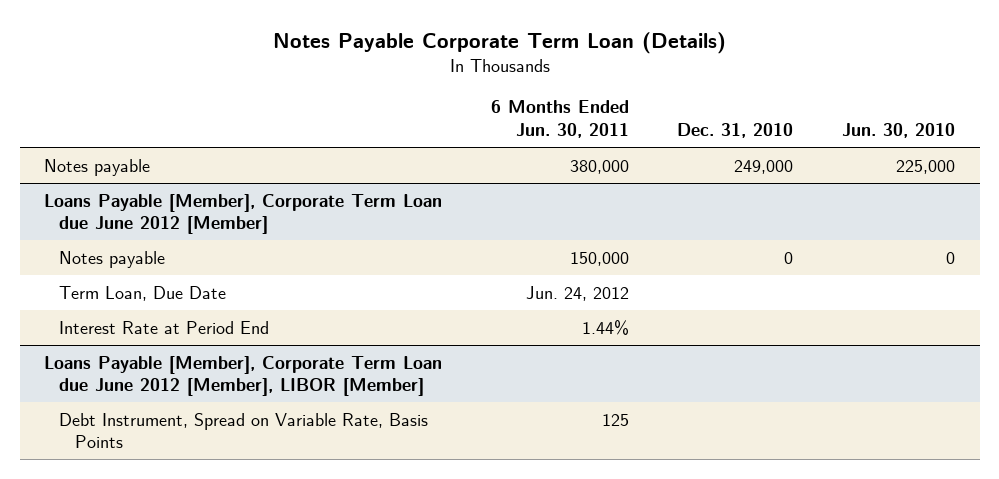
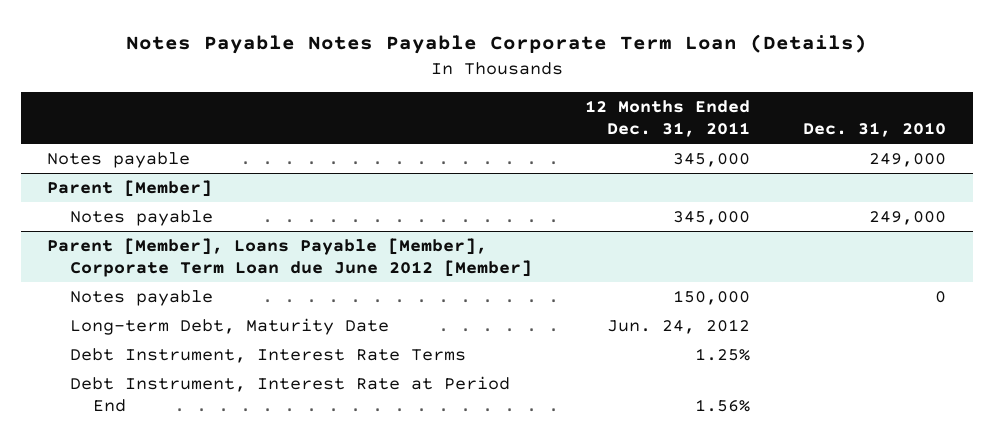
[272,31,726,54] Notes Payable Corporate Term Loan (Details) -> [125,34,867,55] Notes Payable Notes Payable Corporate Term Loan (Details)
[490,100,629,138] 6 Months Ended Jun. 30, 2011 -> none
[842,122,956,138] Jun. 30, 2010 -> none
none -> [585,99,751,138] 12 Months Ended Dec. 31, 2011
none -> [47,179,213,197] Parent [Member]
none -> [70,209,214,226] Notes payable
[43,193,442,235] Loans Payable [Member], Corporate Term Loan due June 2012 [Member] -> [47,237,533,278] Parent [Member], Loans Payable [Member], Corporate Term Loan due June 2012 [Member]
[43,355,442,397] Loans Payable [Member], Corporate Term Loan due June 2012 [Member], LIBOR [Member] -> none
[59,412,429,449] Debt Instrument, Spread on Variable Rate, Basis Points -> none
[59,285,227,301] Term Loan, Due Date -> [70,317,390,335] Long-term Debt, Maturity Date
none -> [70,347,467,363] Debt Instrument, Interest Rate Terms
[59,320,270,334] Interest Rate at Period End -> [70,375,511,413] Debt Instrument, Interest Rate at Period End

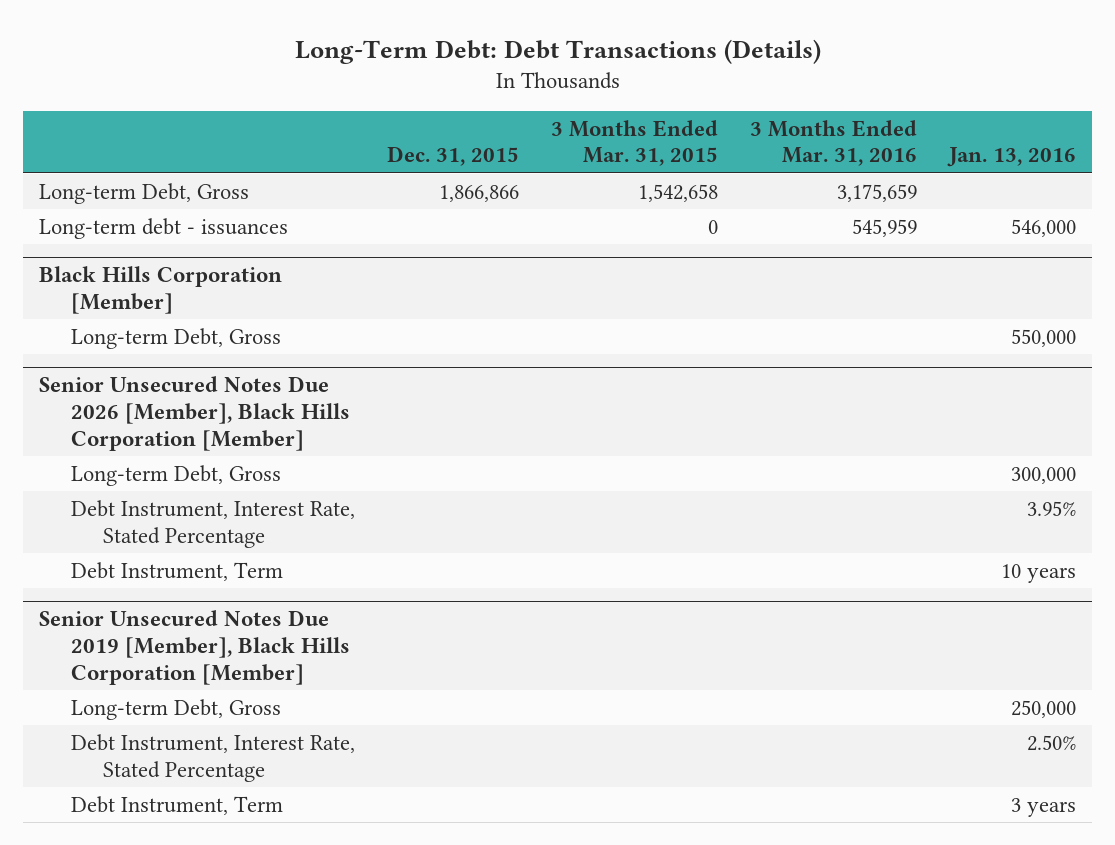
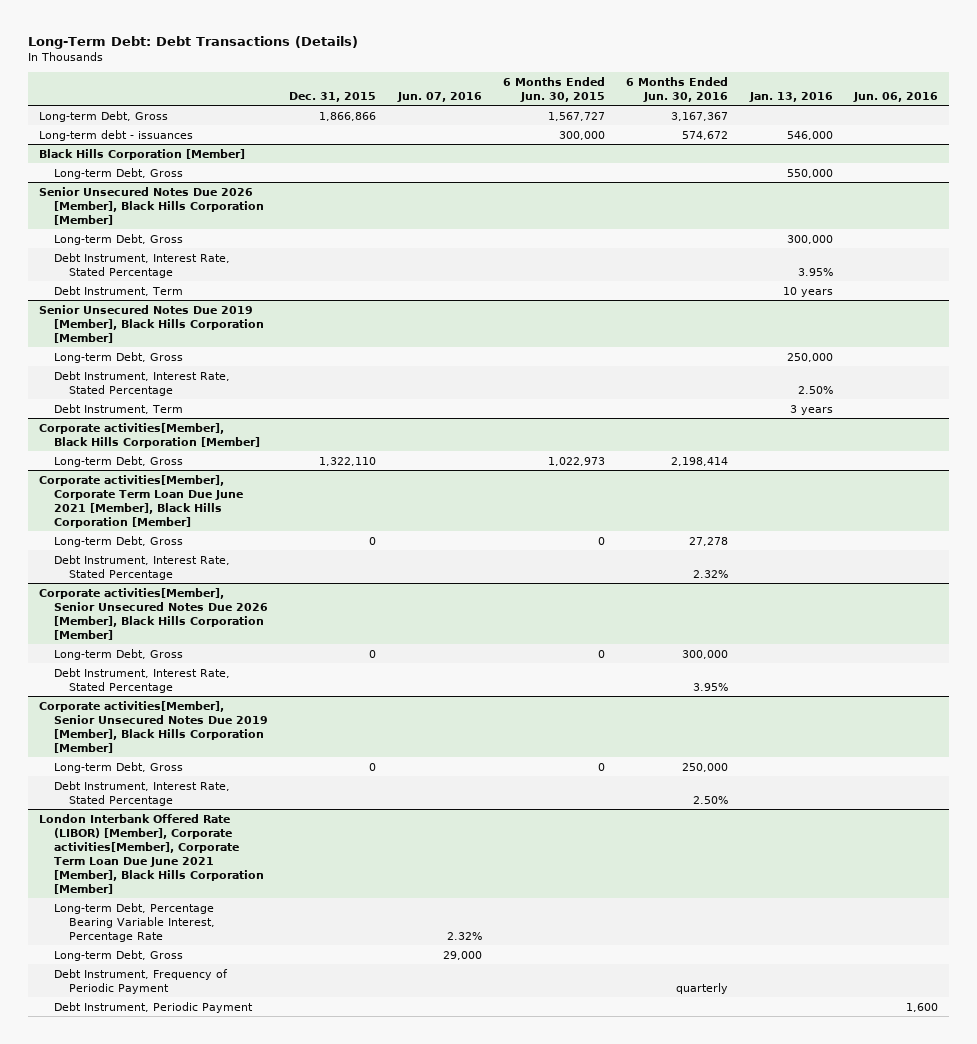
[551,119,719,167] 3 Months Ended Mar. 31, 2015 -> none
[750,119,918,167] 3 Months Ended Mar. 31, 2016 -> none
none -> [396,91,482,102] Jun. 07, 2016
none -> [503,76,606,102] 6 Months Ended Jun. 30, 2015
none -> [626,76,729,102] 6 Months Ended Jun. 30, 2016
none -> [853,91,939,102] Jun. 06, 2016
none -> [38,422,260,448] Corporate activities[Member], Black Hills Corporation [Member]
none -> [53,455,183,467] Long-term Debt, Gross
none -> [38,474,243,528] Corporate activities[Member], Corporate Term Loan Due June 2021 [Member], Black Hills Corporation [Member]
none -> [53,535,183,547] Long-term Debt, Gross
none -> [53,554,230,580] Debt Instrument, Interest Rate, Stated Percentage
none -> [38,587,268,640] Corporate activities[Member], Senior Unsecured Notes Due 2026 [Member], Black Hills Corporation [Member]
none -> [53,648,183,660] Long-term Debt, Gross
none -> [53,667,230,693] Debt Instrument, Interest Rate, Stated Percentage
none -> [38,700,268,753] Corporate activities[Member], Senior Unsecured Notes Due 2019 [Member], Black Hills Corporation [Member]
none -> [53,761,183,773] Long-term Debt, Gross
none -> [53,780,230,806] Debt Instrument, Interest Rate, Stated Percentage
none -> [38,813,264,894] London Interbank Offered Rate (LIBOR) [Member], Corporate activities[Member], Corporate Term Loan Due June 2021 [Member], Black Hills Corporation [Member]
none -> [53,902,216,942] Long-term Debt, Percentage Bearing Variable Interest, Percentage Rate
none -> [53,949,183,961] Long-term Debt, Gross
none -> [53,968,228,994] Debt Instrument, Frequency of Periodic Payment
none -> [53,1001,253,1013] Debt Instrument, Periodic Payment

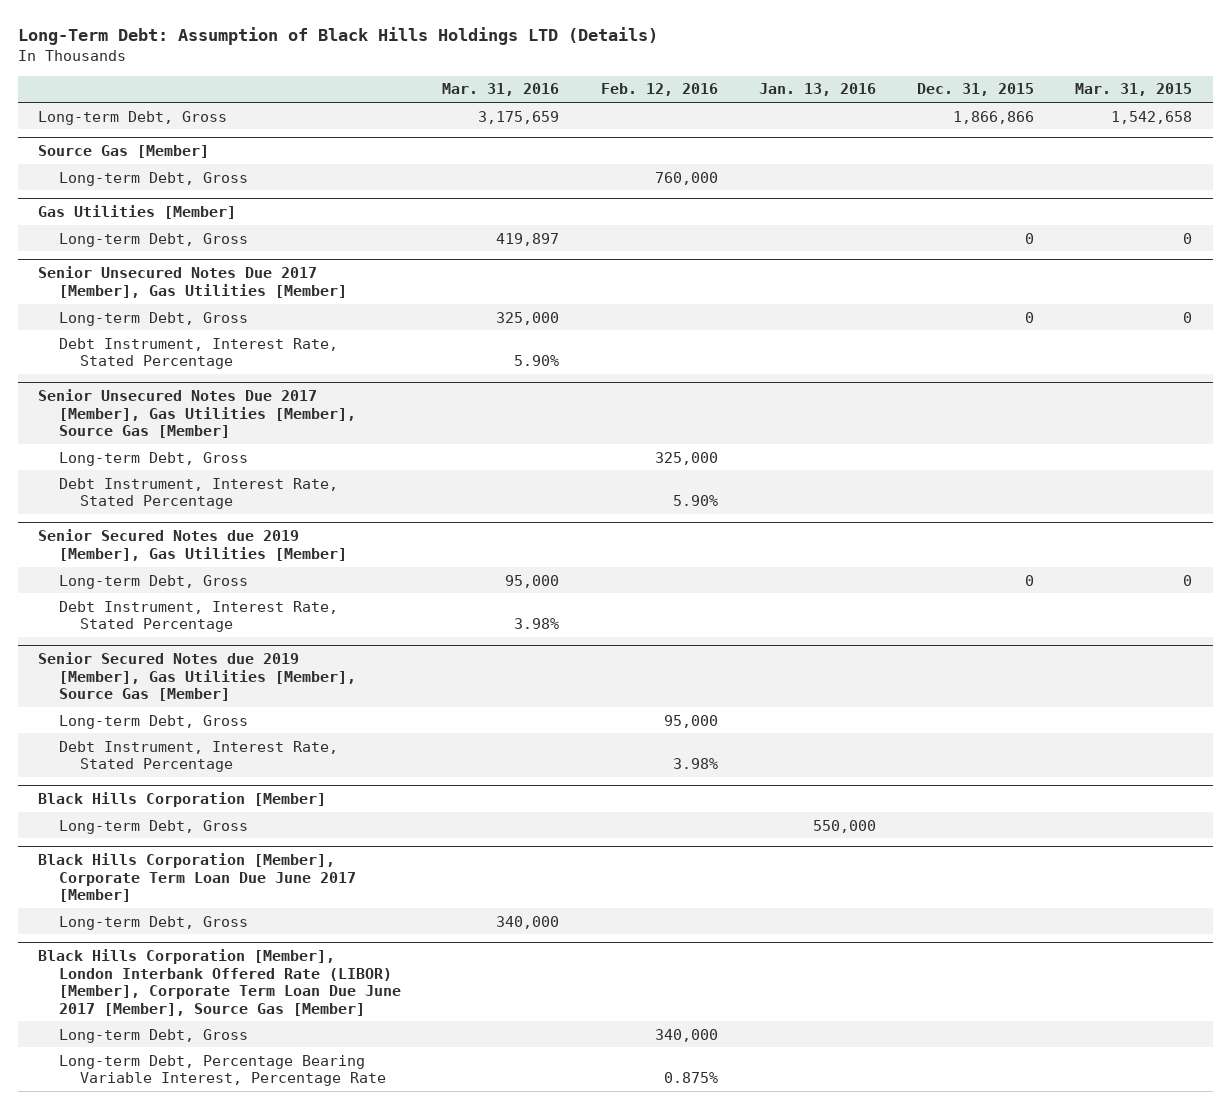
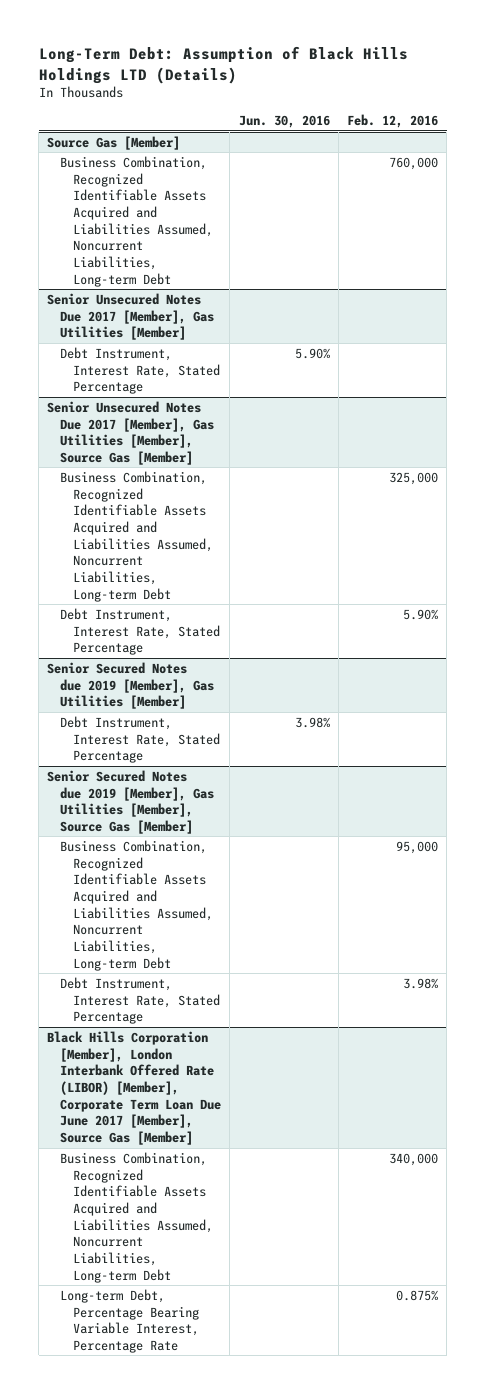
[442,83,560,97] Mar. 31, 2016 -> none
[758,83,876,97] Jan. 13, 2016 -> none
[916,83,1034,97] Dec. 31, 2015 -> none
[1075,83,1193,97] Mar. 31, 2015 -> none
none -> [238,115,330,129] Jun. 30, 2016
[38,110,228,125] Long-term Debt, Gross -> none
[59,171,249,186] Long-term Debt, Gross -> none
[38,205,237,220] Gas Utilities [Member] -> none
[59,232,249,247] Long-term Debt, Gross -> none
none -> [60,155,214,287] Business Combination, Recognized Identifiable Assets Acquired and Liabilities Assumed, Noncurrent Liabilities, Long-term Debt
[59,311,249,326] Long-term Debt, Gross -> none
[59,451,249,466] Long-term Debt, Gross -> [60,470,214,602] Business Combination, Recognized Identifiable Assets Acquired and Liabilities Assumed, Noncurrent Liabilities, Long-term Debt
[59,574,249,589] Long-term Debt, Gross -> none
[59,714,249,729] Long-term Debt, Gross -> none
none -> [60,839,214,971] Business Combination, Recognized Identifiable Assets Acquired and Liabilities Assumed, Noncurrent Liabilities, Long-term Debt
[38,792,327,808] Black Hills Corporation [Member] -> none
[59,819,249,834] Long-term Debt, Gross -> none
[38,853,357,903] Black Hills Corporation [Member], Corporate Term Loan Due June 2017 [Member] -> none
[59,915,249,930] Long-term Debt, Gross -> none
[59,1028,249,1043] Long-term Debt, Gross -> none
none -> [60,1151,214,1283] Business Combination, Recognized Identifiable Assets Acquired and Liabilities Assumed, Noncurrent Liabilities, Long-term Debt

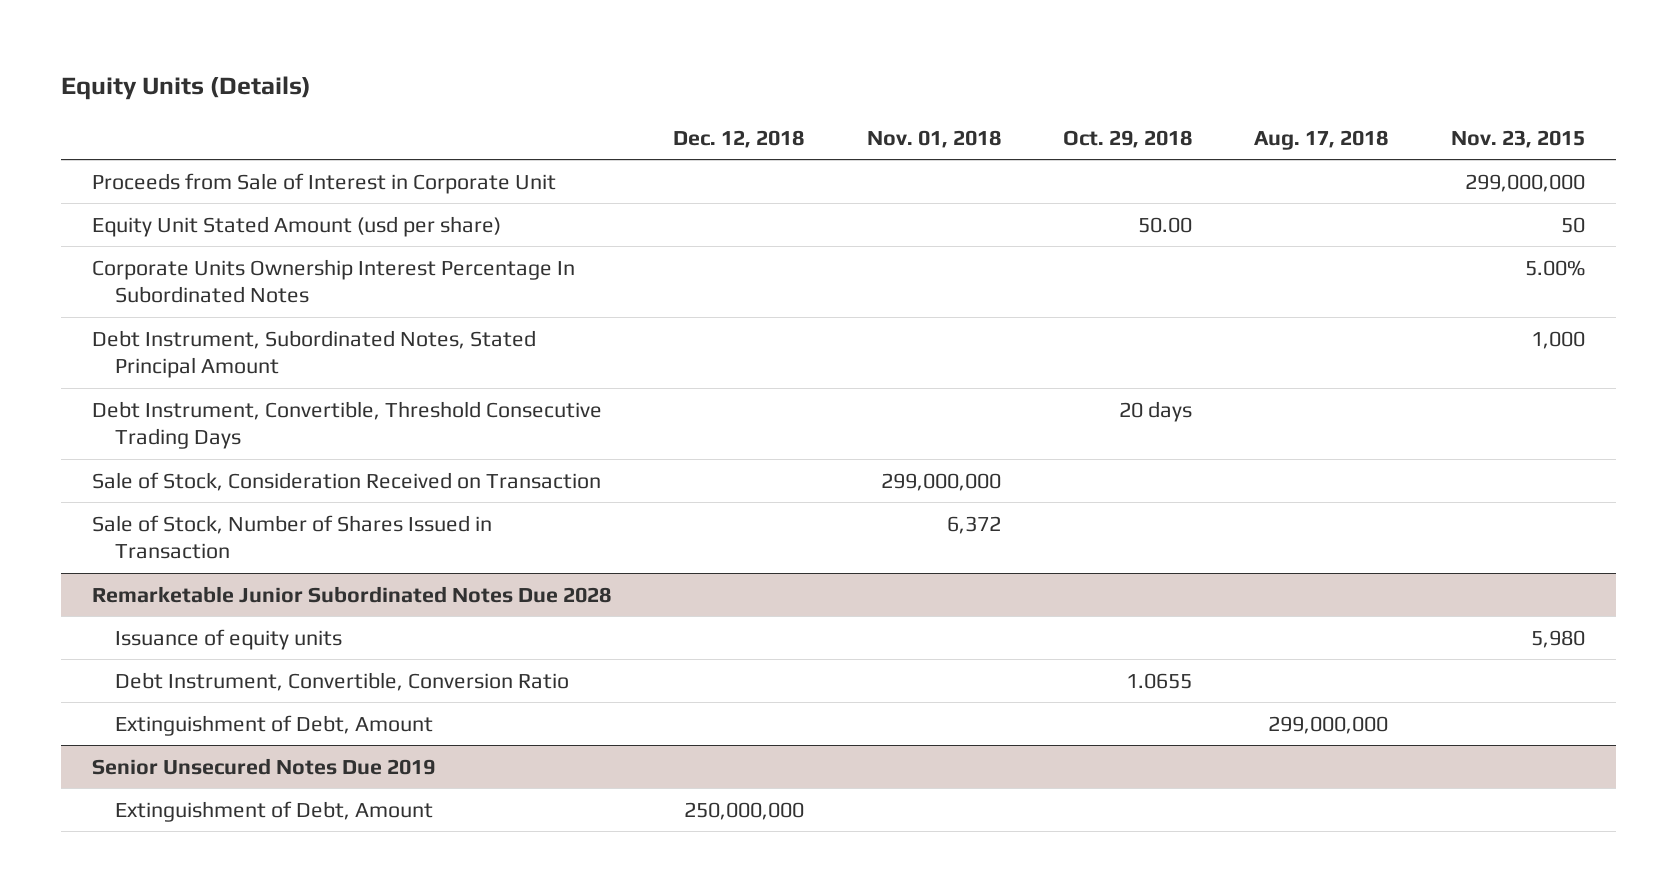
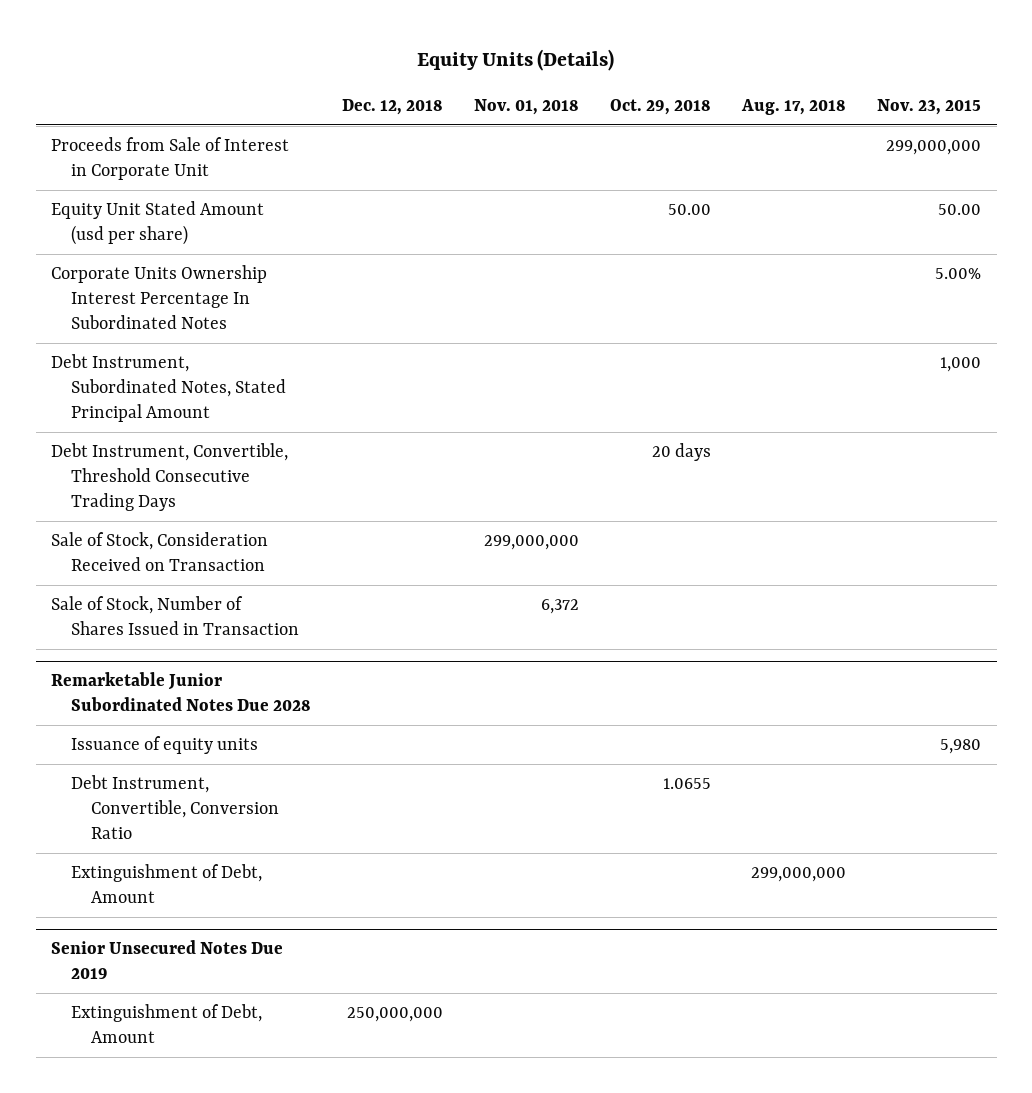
[1560,216,1585,233] 50 -> [938,203,982,215] 50.00

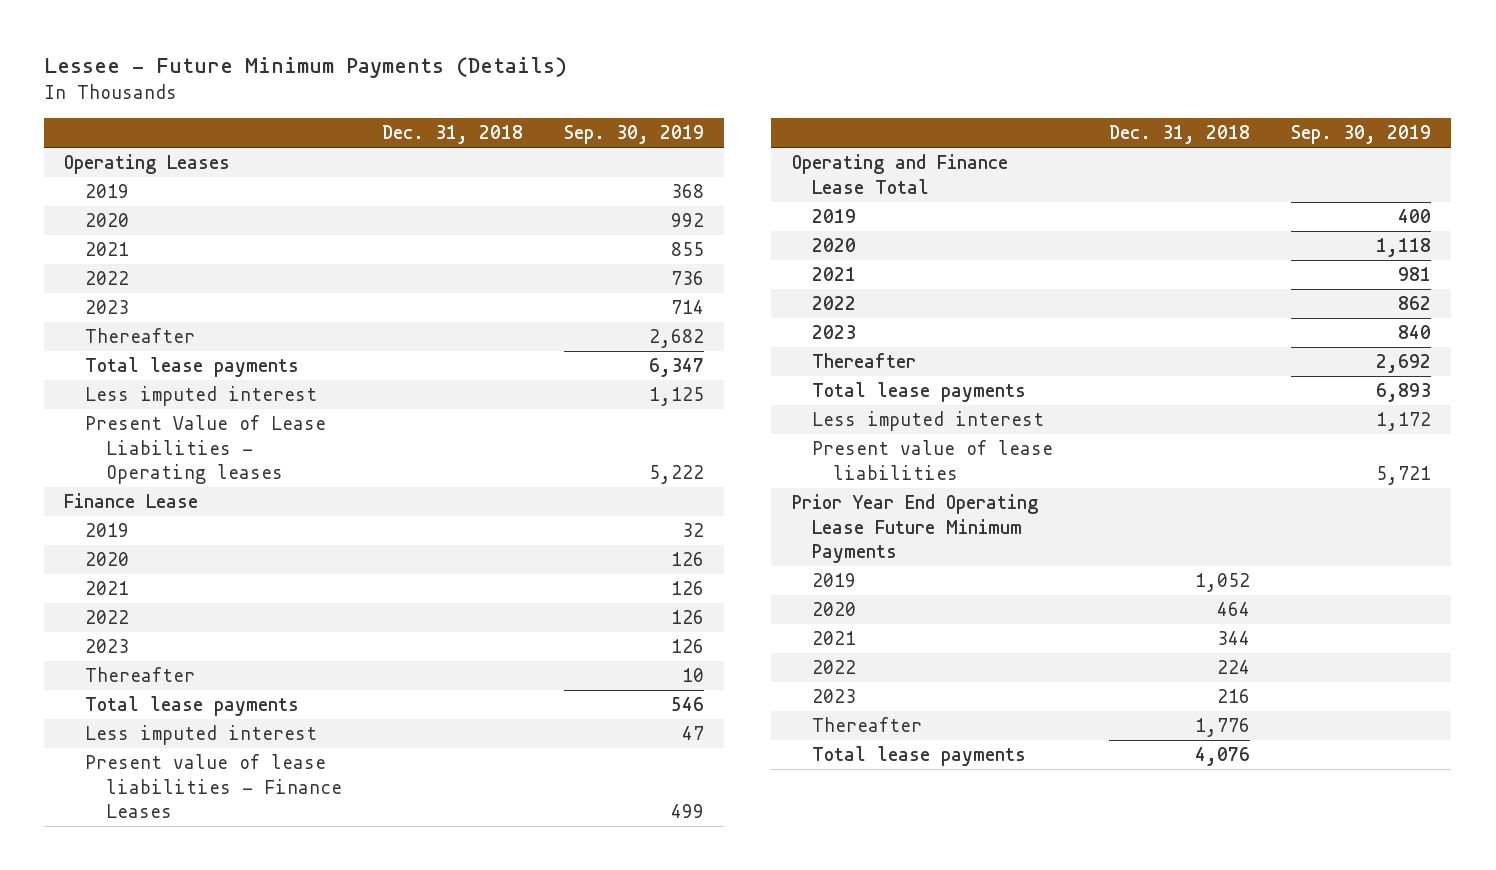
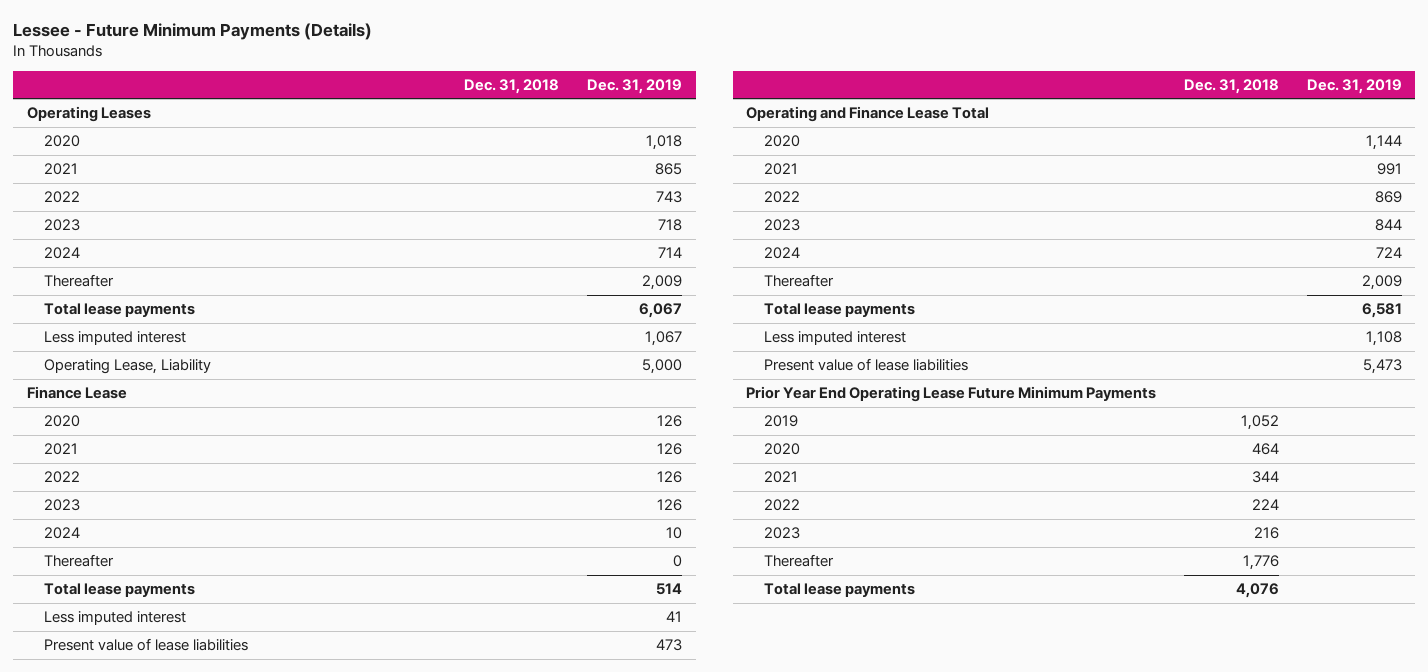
[563,124,704,144] Sep. 30, 2019 -> none
none -> [586,78,682,94] Dec. 31, 2019
[85,184,130,199] 2019 -> none
none -> [43,247,80,260] 2024
[85,415,327,485] Present Value of Lease Liabilities - Operating leases -> [43,359,211,375] Operating Lease, Liability
[85,523,130,538] 2019 -> none
none -> [43,527,80,540] 2024
[85,754,342,819] Present value of lease liabilities - Finance Leases -> [43,638,248,652] Present value of lease liabilities
[812,209,857,224] 2019 -> none
none -> [763,247,800,260] 2024

